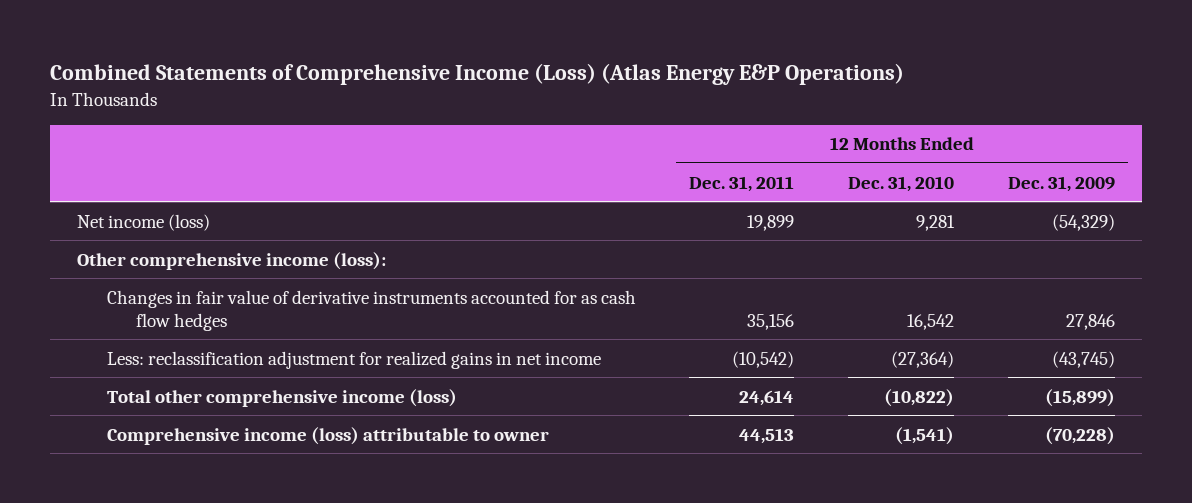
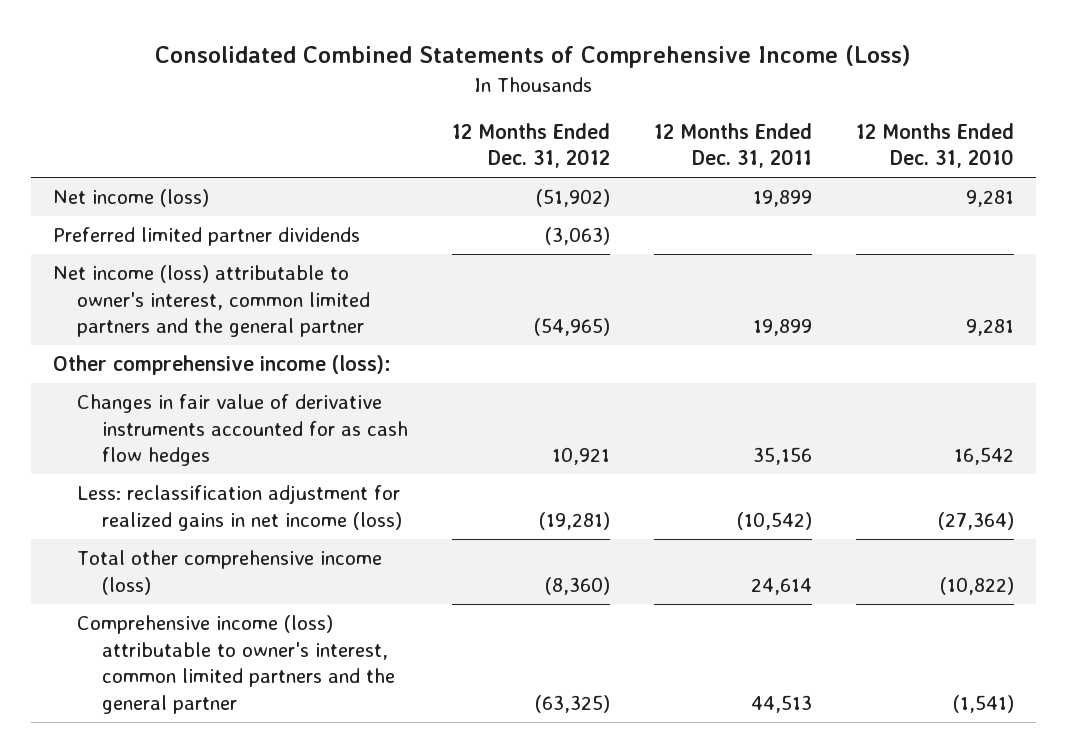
[50,63,905,86] Combined Statements of Comprehensive Income (Loss) (Atlas Energy E&P Operations) -> [155,45,912,69] Consolidated Combined Statements of Comprehensive Income (Loss)
[1007,175,1115,192] Dec. 31, 2009 -> none
none -> [451,122,610,169] 12 Months Ended Dec. 31, 2012
none -> [52,227,360,247] Preferred limited partner dividends
none -> [52,265,371,338] Net income (loss) attributable to owner's interest, common limited partners and the general partner
[106,350,601,369] Less: reclassification adjustment for realized gains in net income -> [77,485,402,531] Less: reclassification adjustment for realized gains in net income (loss)
[106,426,549,445] Comprehensive income (loss) attributable to owner -> [77,615,395,714] Comprehensive income (loss) attributable to owner's interest, common limited partners and the general partner

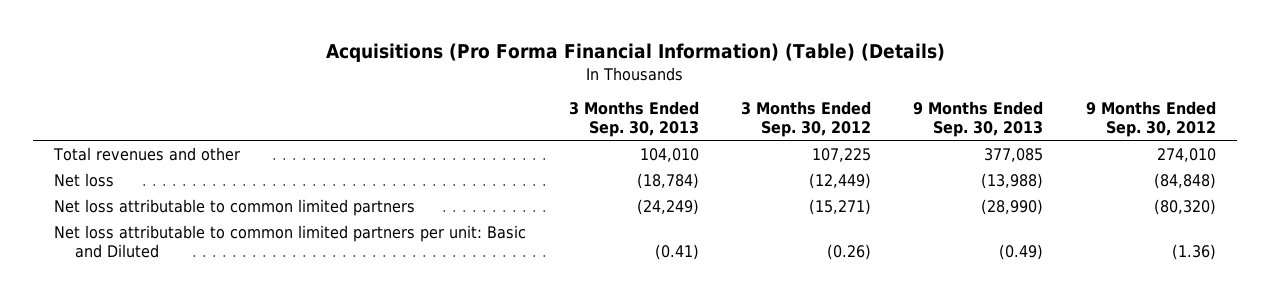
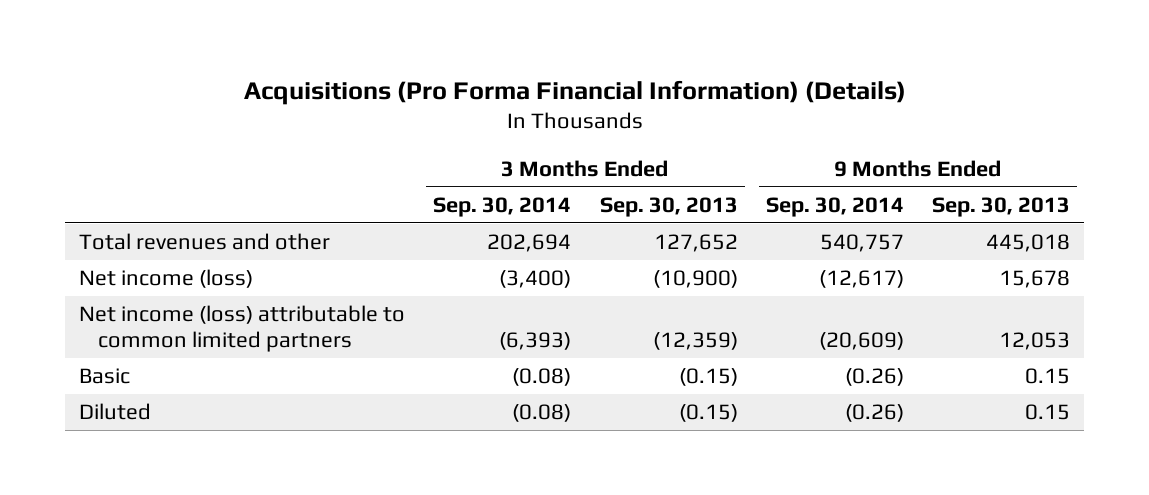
[325,42,945,62] Acquisitions (Pro Forma Financial Information) (Table) (Details) -> [243,79,906,105] Acquisitions (Pro Forma Financial Information) (Details)
[740,101,871,138] 3 Months Ended Sep. 30, 2012 -> none
[1085,101,1216,138] 9 Months Ended Sep. 30, 2012 -> none
none -> [433,196,572,217] Sep. 30, 2014
none -> [765,196,904,217] Sep. 30, 2014
[54,224,527,258] Net loss attributable to common limited partners per unit: Basic and Diluted -> none
[639,147,699,162] 104,010 -> [653,234,738,253] 127,652
[984,147,1044,162] 377,085 -> [986,234,1071,253] 445,018
[54,172,115,187] Net loss -> [78,269,253,289] Net income (loss)
[636,172,699,189] (18,784) -> [652,270,738,289] (10,900)
[981,172,1044,189] (13,988) -> [999,270,1071,289] 15,678
[54,198,416,216] Net loss attributable to common limited partners -> [78,305,405,352] Net income (loss) attributable to common limited partners
[636,198,699,215] (24,249) -> [652,331,738,350] (12,359)
[981,198,1044,215] (28,990) -> [999,331,1071,350] 12,053
none -> [78,368,130,385] Basic
none -> [78,403,151,421] Diluted

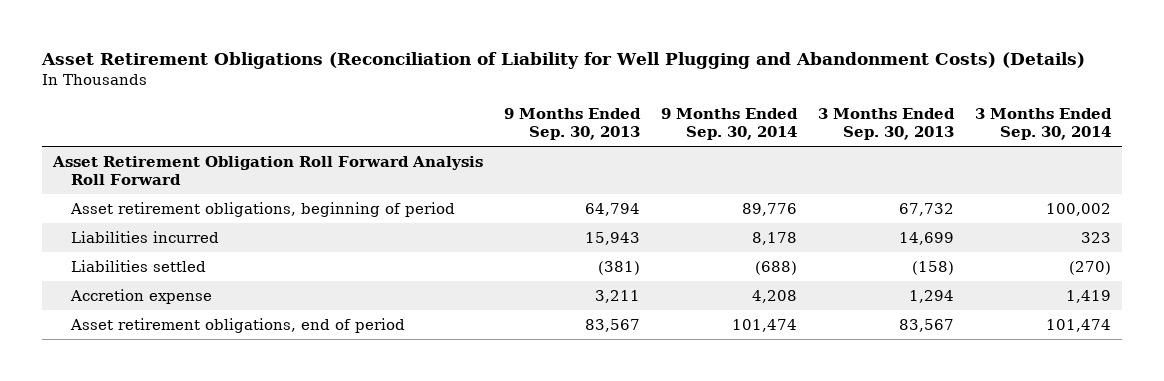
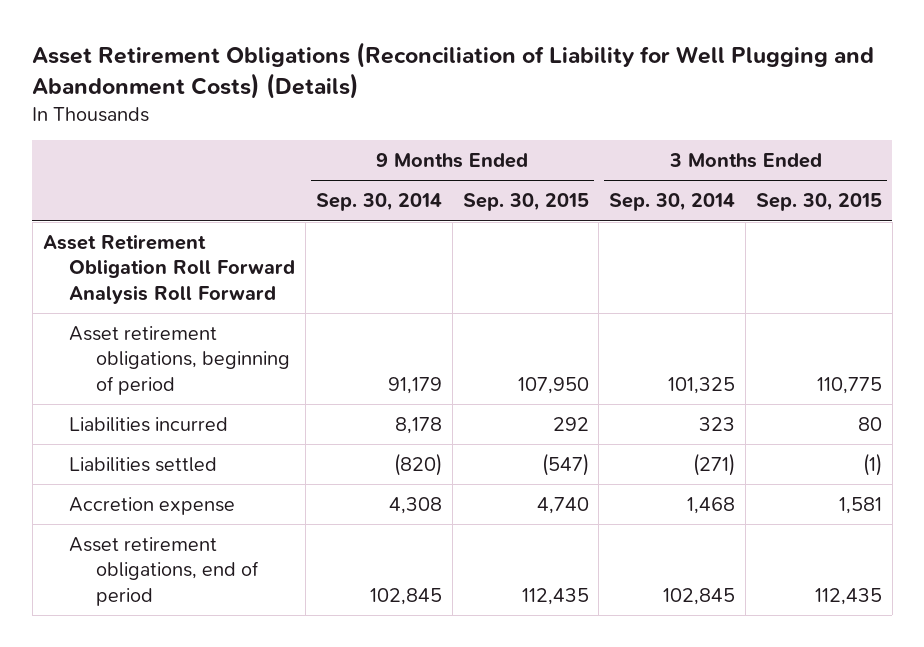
[503,108,641,141] 9 Months Ended Sep. 30, 2013 -> none
[818,108,956,141] 3 Months Ended Sep. 30, 2013 -> none
none -> [462,193,589,212] Sep. 30, 2015
none -> [755,193,882,212] Sep. 30, 2015
[741,202,797,216] 89,776 -> [388,376,443,394] 91,179
[1046,202,1112,216] 100,002 -> [668,376,736,394] 101,325
[754,260,797,275] (688) -> [394,452,443,476] (820)
[1069,260,1112,275] (270) -> [693,452,736,476] (271)
[751,289,797,303] 4,208 -> [389,496,443,514] 4,308
[1066,289,1112,303] 1,419 -> [687,496,736,514] 1,468
[731,318,797,332] 101,474 -> [370,587,443,605] 102,845
[1046,318,1112,332] 101,474 -> [663,587,736,605] 102,845

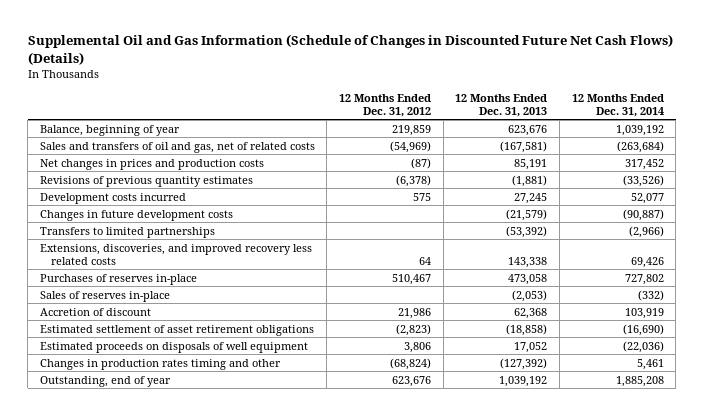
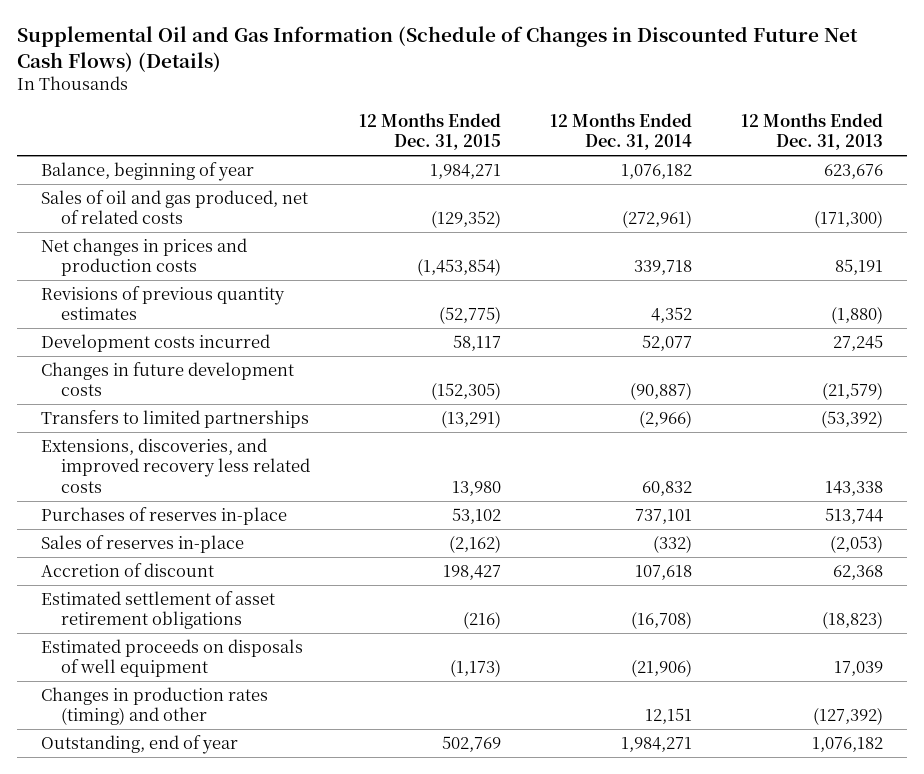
[339,93,432,117] 12 Months Ended Dec. 31, 2012 -> none
none -> [359,113,502,151] 12 Months Ended Dec. 31, 2015
[615,124,664,136] 1,039,192 -> [620,164,692,180] 1,076,182
[39,141,315,153] Sales and transfers of oil and gas, net of related costs -> [41,190,309,225] Sales of oil and gas produced, net of related costs
[500,140,548,153] (167,581) -> [813,210,883,229] (171,300)
[616,140,664,153] (263,684) -> [621,210,692,229] (272,961)
[624,158,664,170] 317,452 -> [633,260,692,276] 339,718
[512,174,548,187] (1,881) -> [830,306,883,325] (1,880)
[622,174,664,187] (33,526) -> [650,307,692,324] 4,352
[630,256,664,268] 69,426 -> [641,480,692,496] 60,832
[508,273,548,285] 473,058 -> [824,508,883,525] 513,744
[624,273,664,285] 727,802 -> [634,509,692,525] 737,101
[624,307,664,319] 103,919 -> [634,565,692,581] 107,618
[506,323,548,336] (18,858) -> [821,611,883,630] (18,823)
[622,323,664,336] (16,690) -> [630,611,692,630] (16,708)
[514,341,548,353] 17,052 -> [833,661,883,677] 17,039
[622,340,664,353] (22,036) -> [630,659,692,678] (21,906)
[39,358,281,370] Changes in production rates timing and other -> [41,687,269,726] Changes in production rates (timing) and other
[636,358,664,370] 5,461 -> [644,708,692,725] 12,151
[499,375,548,387] 1,039,192 -> [811,737,883,753] 1,076,182
[615,375,664,387] 1,885,208 -> [620,737,692,753] 1,984,271

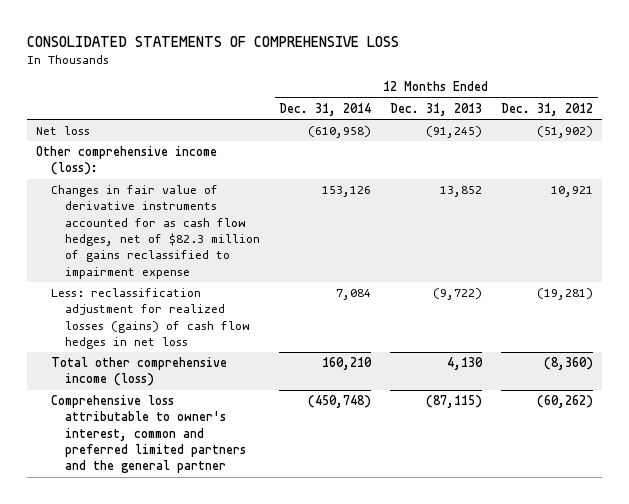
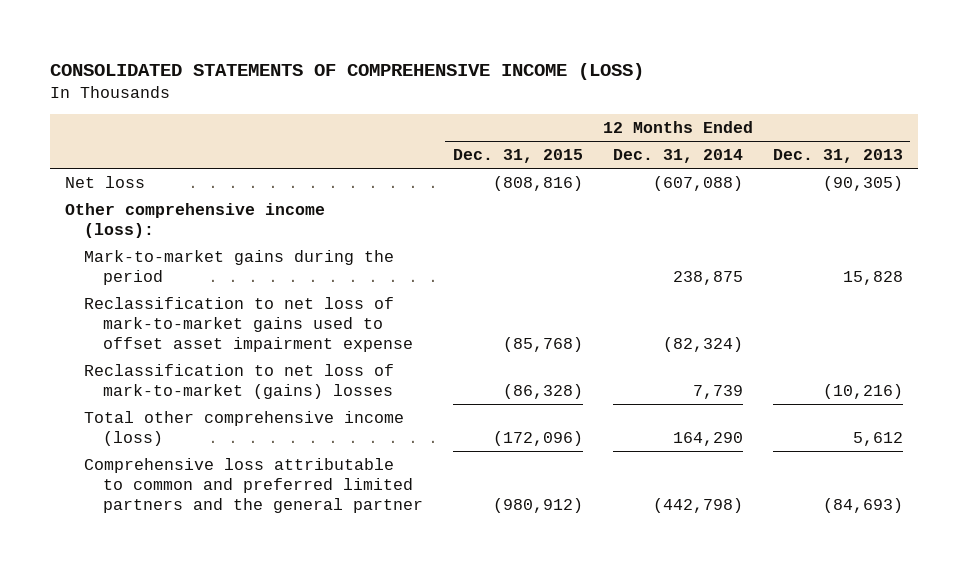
[27,35,400,47] CONSOLIDATED STATEMENTS OF COMPREHENSIVE LOSS -> [50,62,645,80] CONSOLIDATED STATEMENTS OF COMPREHENSIVE INCOME (LOSS)
[500,102,593,116] Dec. 31, 2012 -> none
none -> [452,149,583,164] Dec. 31, 2015
[308,126,372,139] (610,958) -> [652,176,743,192] (607,088)
[426,126,483,139] (91,245) -> [822,176,903,192] (90,305)
[50,185,261,279] Changes in fair value of derivative instruments accounted for as cash flow hedges, net of $82.3 million of gains reclassified to impairment expense -> none
none -> [84,250,395,285] Mark-to-market gains during the period
none -> [84,297,413,352] Reclassification to net loss of mark-to-market gains used to offset asset impairment expense
[50,288,250,349] Less: reclassification adjustment for realized losses (gains) of cash flow hedges in net loss -> [84,364,395,399] Reclassification to net loss of mark-to-market (gains) losses
[336,289,372,301] 7,084 -> [692,384,743,399] 7,739
[433,288,483,301] (9,722) -> [822,383,903,399] (10,216)
[322,357,373,371] 160,210 -> [672,431,743,446] 164,290
[447,357,484,371] 4,130 -> [852,431,903,446] 5,612
[50,395,247,474] Comprehensive loss attributable to owner's interest, common and preferred limited partners and the general partner -> [84,458,423,513] Comprehensive loss attributable to common and preferred limited partners and the general partner
[308,395,372,409] (450,748) -> [652,497,743,513] (442,798)
[426,395,483,409] (87,115) -> [822,497,903,513] (84,693)

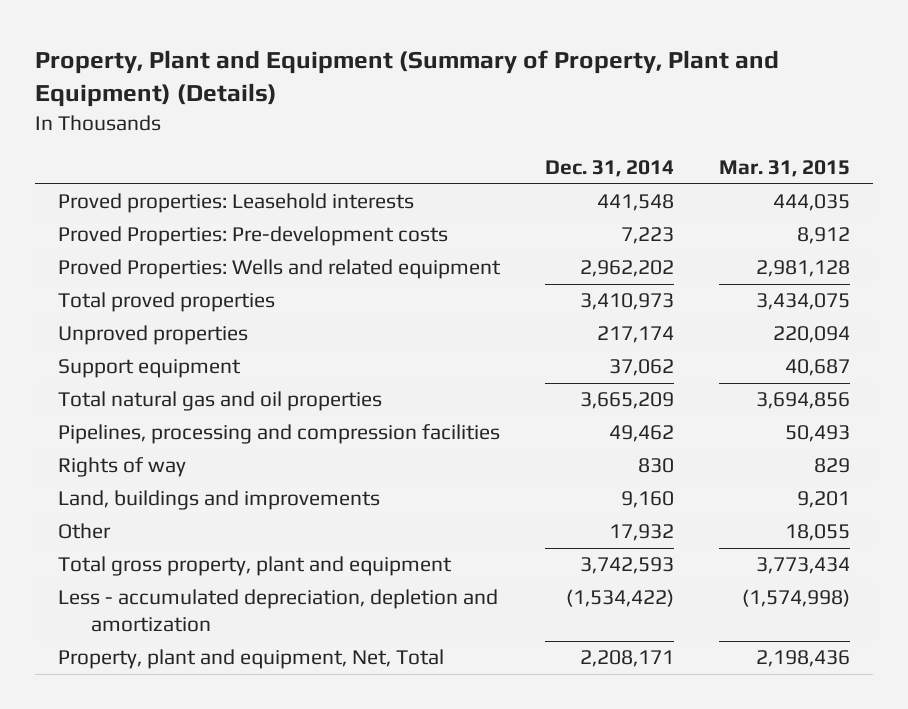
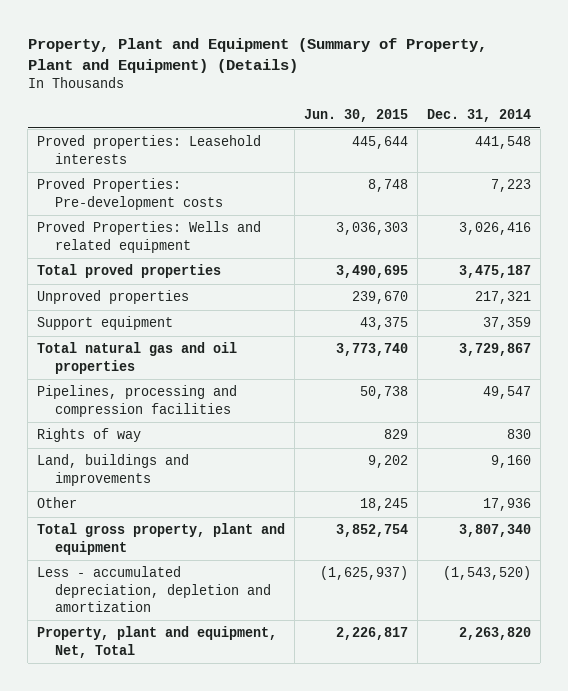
[719,160,851,178] Mar. 31, 2015 -> none
none -> [303,109,408,123] Jun. 30, 2015
[580,260,675,278] 2,962,202 -> [458,222,531,236] 3,026,416
[580,293,675,311] 3,410,973 -> [458,265,531,279] 3,475,187
[597,326,675,344] 217,174 -> [474,291,531,305] 217,321
[609,359,675,377] 37,062 -> [482,317,531,331] 37,359
[580,392,675,410] 3,665,209 -> [458,343,531,357] 3,729,867
[609,425,675,443] 49,462 -> [482,386,531,400] 49,547
[609,524,675,542] 17,932 -> [482,498,531,512] 17,936
[580,557,675,575] 3,742,593 -> [458,524,531,538] 3,807,340
[566,589,675,608] (1,534,422) -> [442,566,531,581] (1,543,520)
[580,650,675,668] 2,208,171 -> [458,627,531,641] 2,263,820

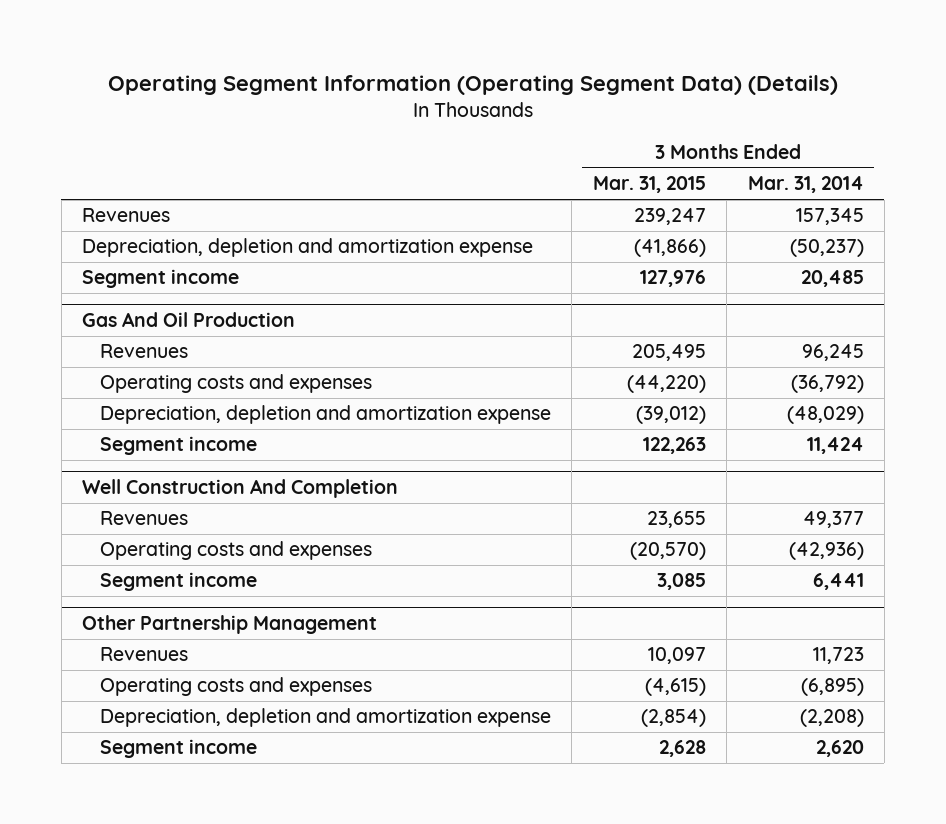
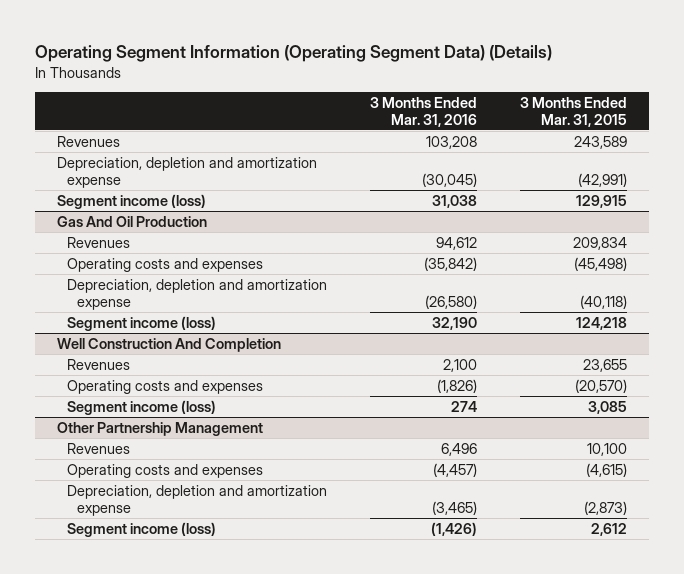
[747,176,864,194] Mar. 31, 2014 -> none
none -> [370,96,478,127] 3 Months Ended Mar. 31, 2016
[633,208,706,226] 239,247 -> [574,135,628,149] 243,589
[633,239,706,258] (41,866) -> [578,172,628,187] (42,991)
[82,269,240,289] Segment income -> [56,193,206,209] Segment income (loss)
[639,270,706,288] 127,976 -> [576,194,628,208] 129,915
[631,344,706,362] 205,495 -> [573,236,628,250] 209,834
[626,375,706,394] (44,220) -> [574,256,628,271] (45,498)
[635,406,706,425] (39,012) -> [580,294,628,309] (40,118)
[100,436,258,456] Segment income -> [66,315,216,331] Segment income (loss)
[642,437,706,455] 122,263 -> [576,316,628,330] 124,218
[100,572,258,592] Segment income -> [66,399,216,415] Segment income (loss)
[647,647,706,665] 10,097 -> [587,442,628,456] 10,100
[640,709,706,728] (2,854) -> [584,500,628,515] (2,873)
[100,739,258,759] Segment income -> [66,521,216,537] Segment income (loss)
[658,740,706,758] 2,628 -> [591,522,628,536] 2,612

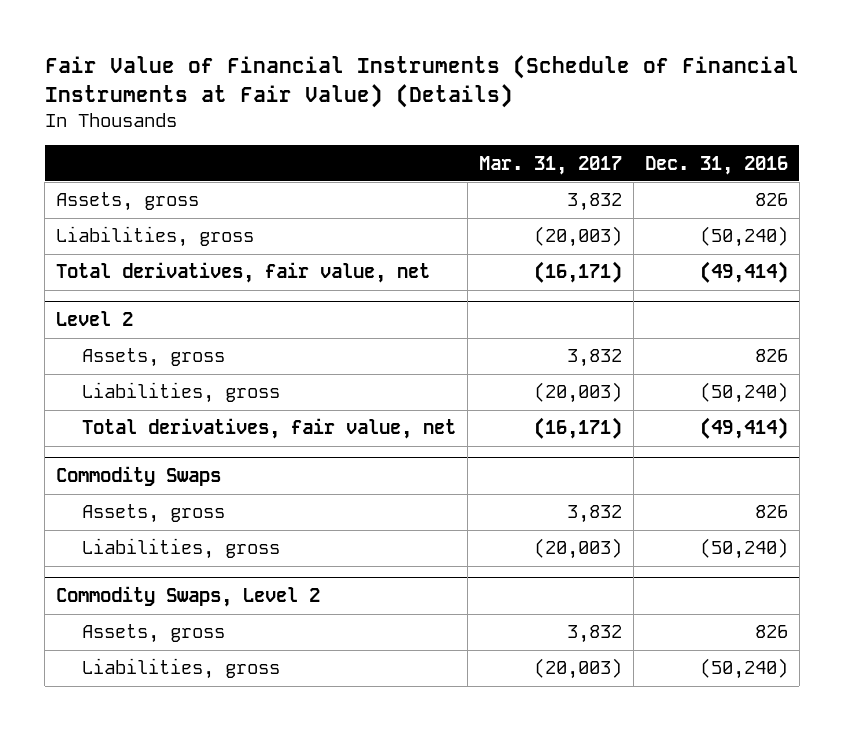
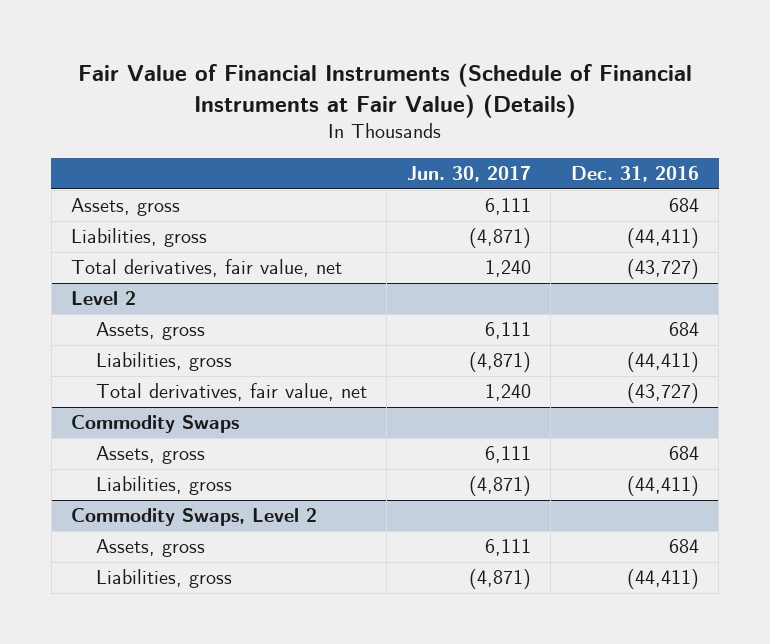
[479,155,623,175] Mar. 31, 2017 -> none
none -> [406,166,531,183] Jun. 30, 2017
[754,193,788,207] 826 -> [668,198,699,213] 684
[699,226,788,248] (50,240) -> [626,228,699,249] (44,411)
[699,261,788,284] (49,414) -> [626,259,699,280] (43,727)
[754,349,788,363] 826 -> [668,322,699,337] 684
[699,382,788,404] (50,240) -> [626,352,699,373] (44,411)
[699,417,788,440] (49,414) -> [626,383,699,404] (43,727)
[754,505,788,519] 826 -> [668,446,699,461] 684
[699,538,788,560] (50,240) -> [626,476,699,497] (44,411)
[754,625,788,639] 826 -> [668,539,699,554] 684
[699,658,788,680] (50,240) -> [626,569,699,590] (44,411)

